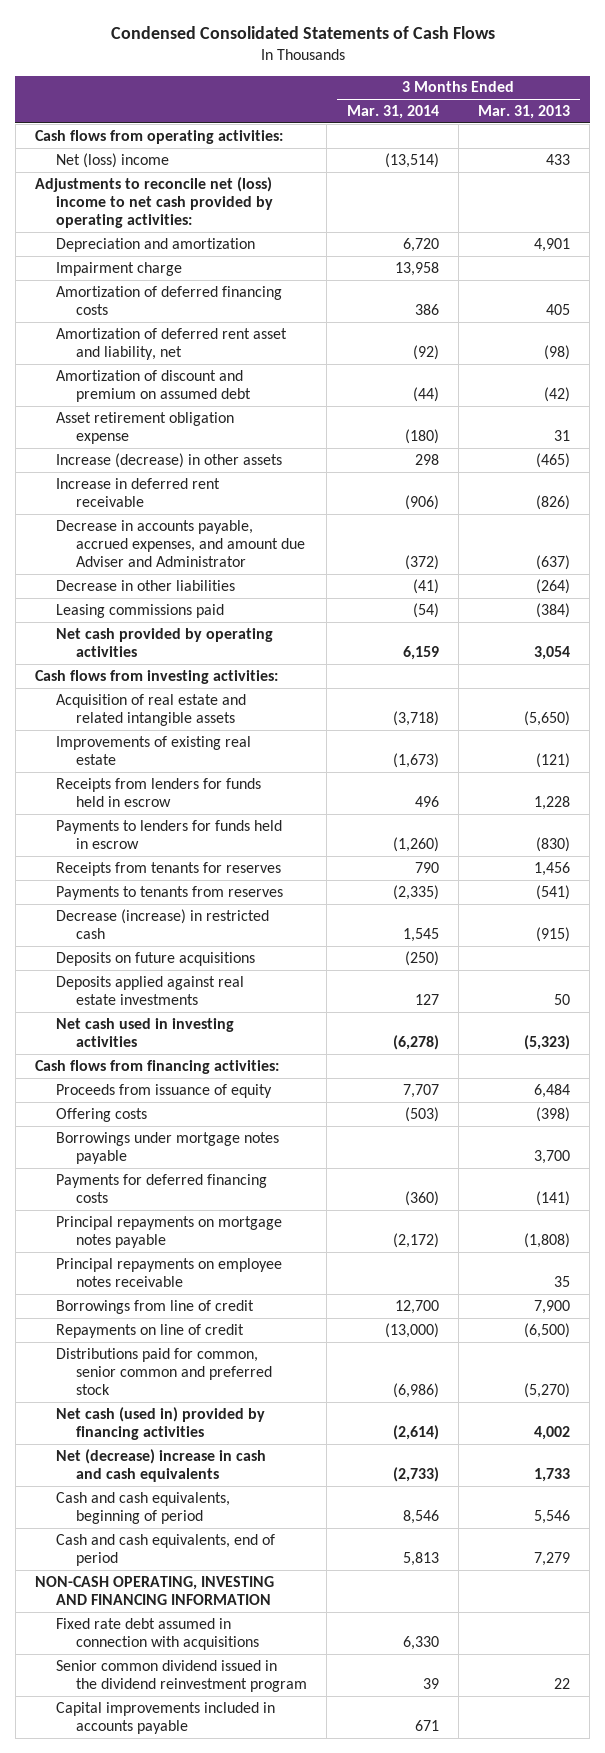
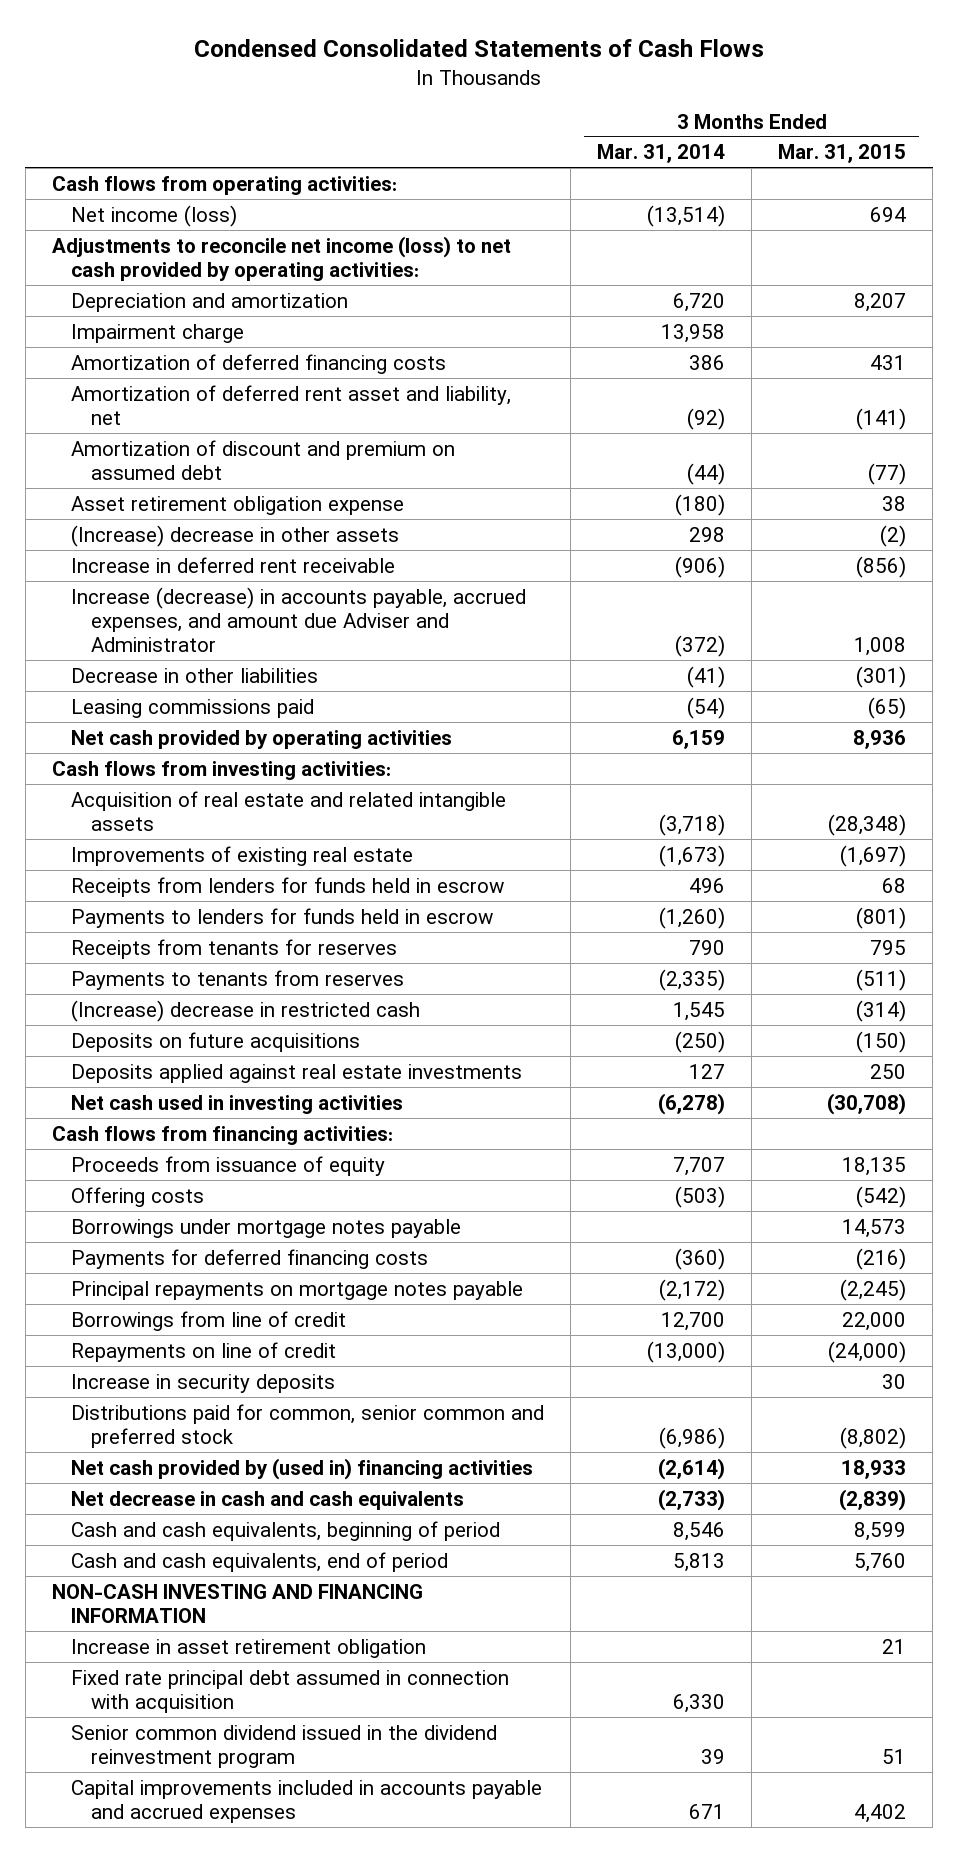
[478,105,571,120] Mar. 31, 2013 -> none
none -> [778,144,907,164] Mar. 31, 2015
[55,152,169,168] Net (loss) income -> [71,204,238,227] Net income (loss)
[35,176,273,228] Adjustments to reconcile net (loss) income to net cash provided by operating activities: -> [51,235,511,281] Adjustments to reconcile net income (loss) to net cash provided by operating activities:
[55,452,282,468] Increase (decrease) in other assets -> [71,524,400,547] (Increase) decrease in other assets
[55,519,305,567] Decrease in accounts payable, accrued expenses, and amount due Adviser and Administrator -> [71,586,527,653] Increase (decrease) in accounts payable, accrued expenses, and amount due Adviser and Administrator
[55,908,269,939] Decrease (increase) in restricted cash -> [71,999,421,1022] (Increase) decrease in restricted cash
[55,1257,282,1287] Principal repayments on employee notes receivable -> none
none -> [71,1373,336,1393] Increase in security deposits
[55,1406,265,1440] Net cash (used in) provided by financing activities -> [71,1457,534,1480] Net cash provided by (used in) financing activities
[55,1448,266,1482] Net (decrease) increase in cash and cash equivalents -> [71,1490,465,1510] Net decrease in cash and cash equivalents
[35,1575,275,1605] NON-CASH OPERATING, INVESTING AND FINANCING INFORMATION -> [51,1583,423,1623] NON-CASH INVESTING AND FINANCING INFORMATION
none -> [71,1638,427,1658] Increase in asset retirement obligation
[55,1617,259,1650] Fixed rate debt assumed in connection with acquisitions -> [71,1669,510,1713] Fixed rate principal debt assumed in connection with acquisition
[55,1701,275,1734] Capital improvements included in accounts payable -> [71,1779,543,1823] Capital improvements included in accounts payable and accrued expenses

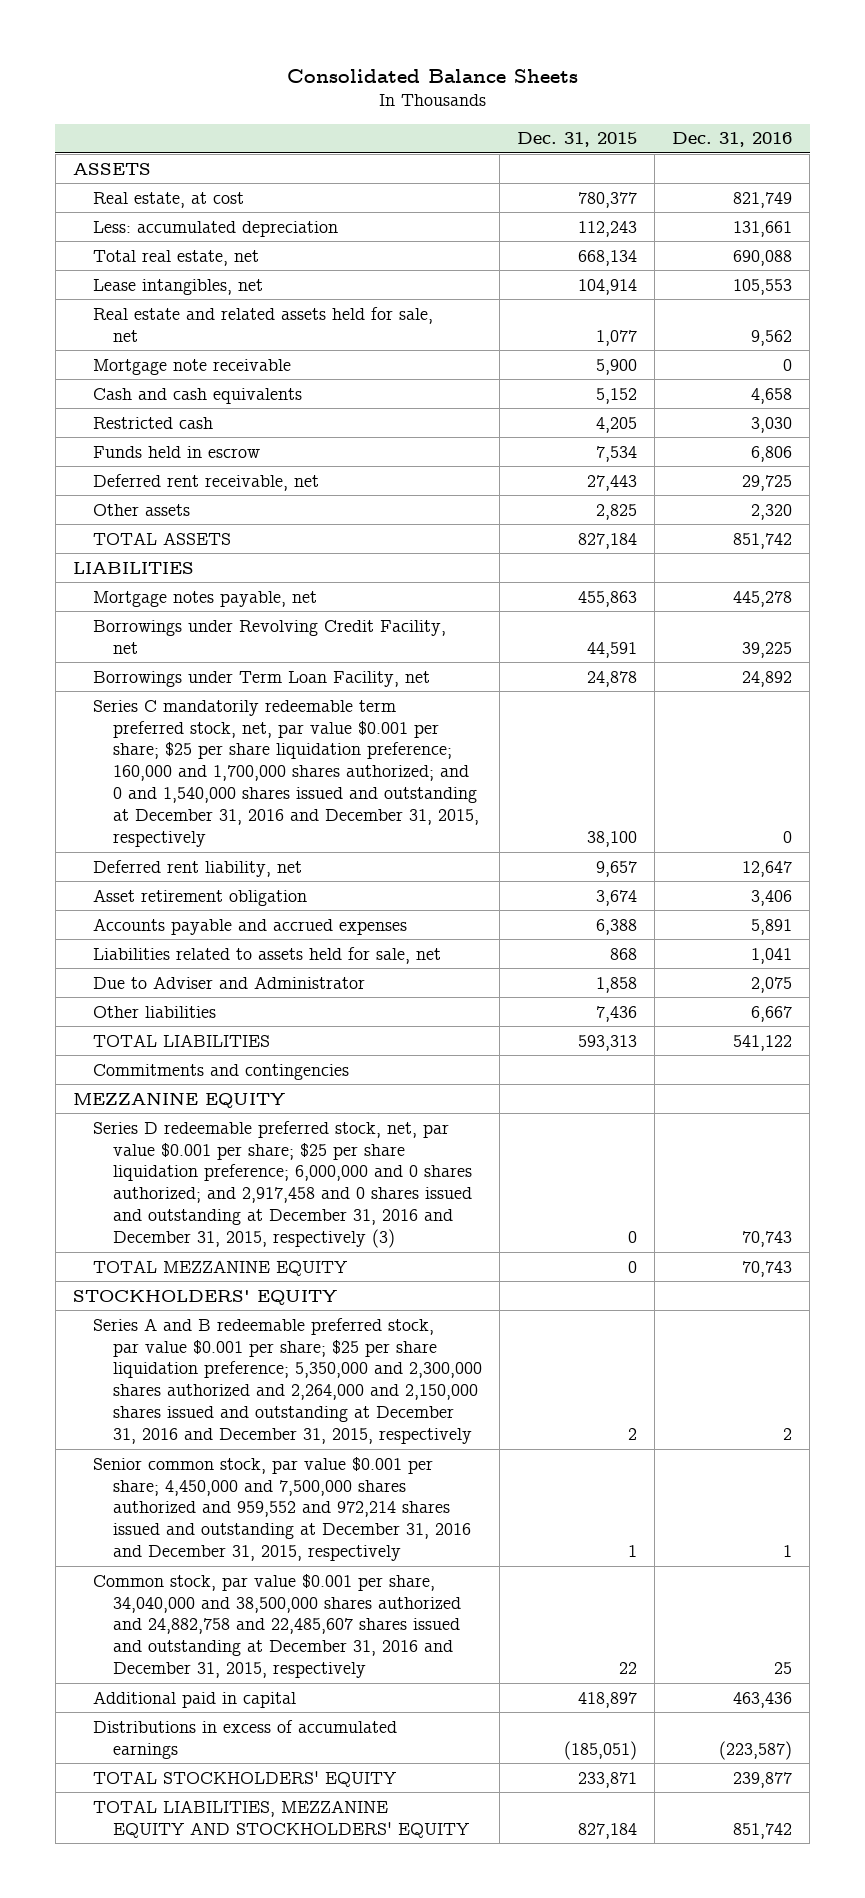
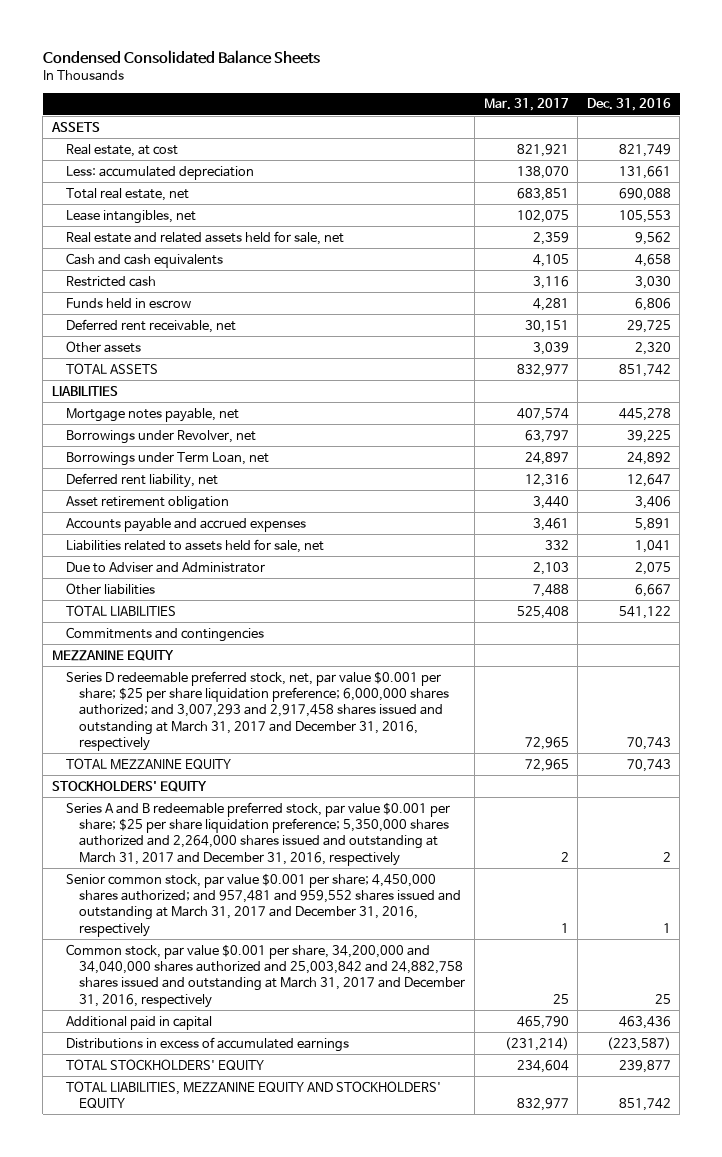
[286,68,578,83] Consolidated Balance Sheets -> [42,49,320,64] Condensed Consolidated Balance Sheets
[516,132,637,148] Dec. 31, 2015 -> none
none -> [483,98,569,112] Mar. 31, 2017
[92,358,291,375] Mortgage note receivable -> none
[92,699,479,848] Series C mandatorily redeemable term preferred stock, net, par value $0.001 per share; $25 per share liquidation preference; 160,000 and 1,700,000 shares authorized; and 0 and 1,540,000 shares issued and outstanding at December 31, 2016 and December 31, 2015, respectively -> none
[92,619,446,654] Borrowings under Revolving Credit Facility, net -> [65,429,256,444] Borrowings under Revolver, net
[92,670,430,687] Borrowings under Term Loan Facility, net -> [65,451,269,466] Borrowings under Term Loan, net
[92,1120,472,1249] Series D redeemable preferred stock, net, par value $0.001 per share; $25 per share liquidation preference; 6,000,000 and 0 shares authorized; and 2,917,458 and 0 shares issued and outstanding at December 31, 2016 and December 31, 2015, respectively (3) -> [65,670,450,751] Series D redeemable preferred stock, net, par value $0.001 per share; $25 per share liquidation preference; 6,000,000 shares authorized; and 3,007,293 and 2,917,458 shares issued and outstanding at March 31, 2017 and December 31, 2016, respectively
[92,1317,482,1445] Series A and B redeemable preferred stock, par value $0.001 per share; $25 per share liquidation preference; 5,350,000 and 2,300,000 shares authorized and 2,264,000 and 2,150,000 shares issued and outstanding at December 31, 2016 and December 31, 2015, respectively -> [65,801,450,866] Series A and B redeemable preferred stock, par value $0.001 per share; $25 per share liquidation preference; 5,350,000 shares authorized and 2,264,000 shares issued and outstanding at March 31, 2017 and December 31, 2016, respectively
[92,1456,471,1562] Senior common stock, par value $0.001 per share; 4,450,000 and 7,500,000 shares authorized and 959,552 and 972,214 shares issued and outstanding at December 31, 2016 and December 31, 2015, respectively -> [65,872,462,937] Senior common stock, par value $0.001 per share; 4,450,000 shares authorized; and 957,481 and 959,552 shares issued and outstanding at March 31, 2017 and December 31, 2016, respectively
[92,1573,461,1679] Common stock, par value $0.001 per share, 34,040,000 and 38,500,000 shares authorized and 24,882,758 and 22,485,607 shares issued and outstanding at December 31, 2016 and December 31, 2015, respectively -> [65,943,466,1008] Common stock, par value $0.001 per share, 34,200,000 and 34,040,000 shares authorized and 25,003,842 and 24,882,758 shares issued and outstanding at March 31, 2017 and December 31, 2016, respectively

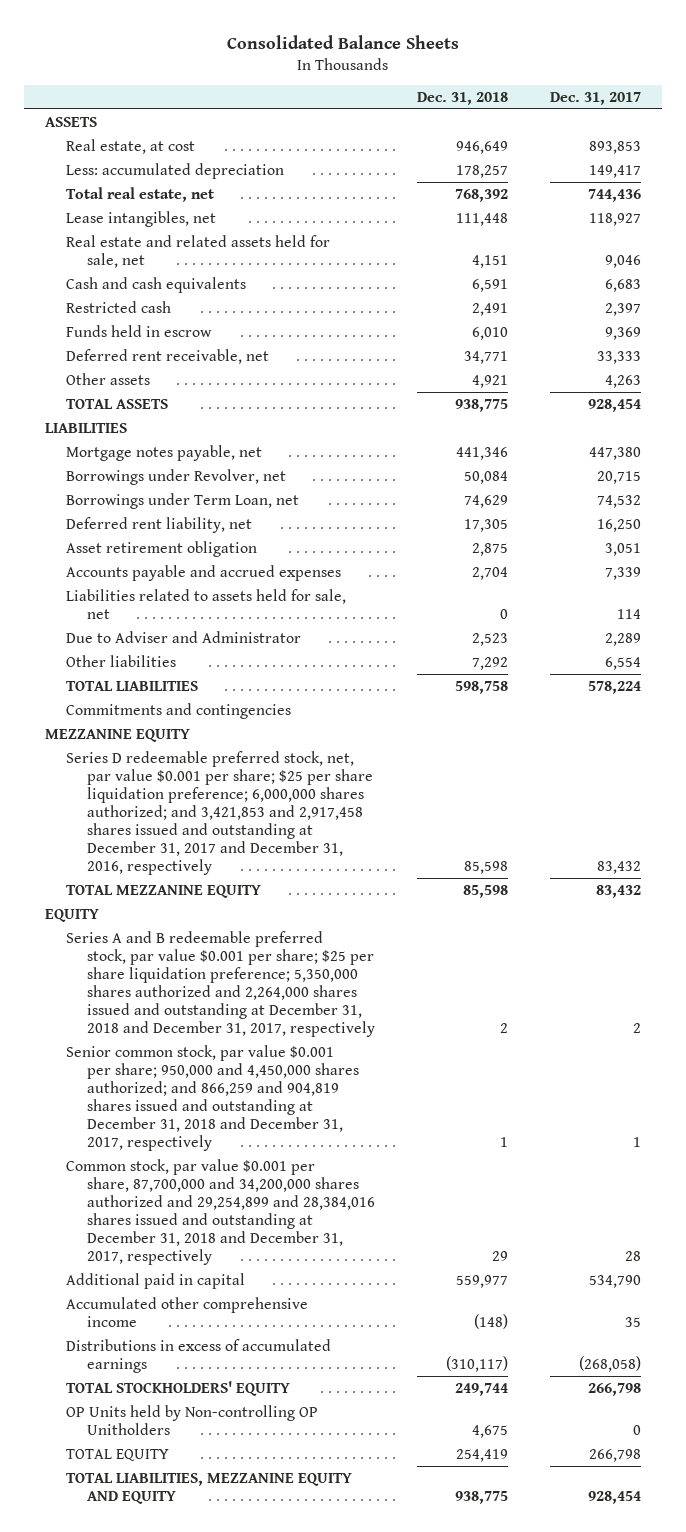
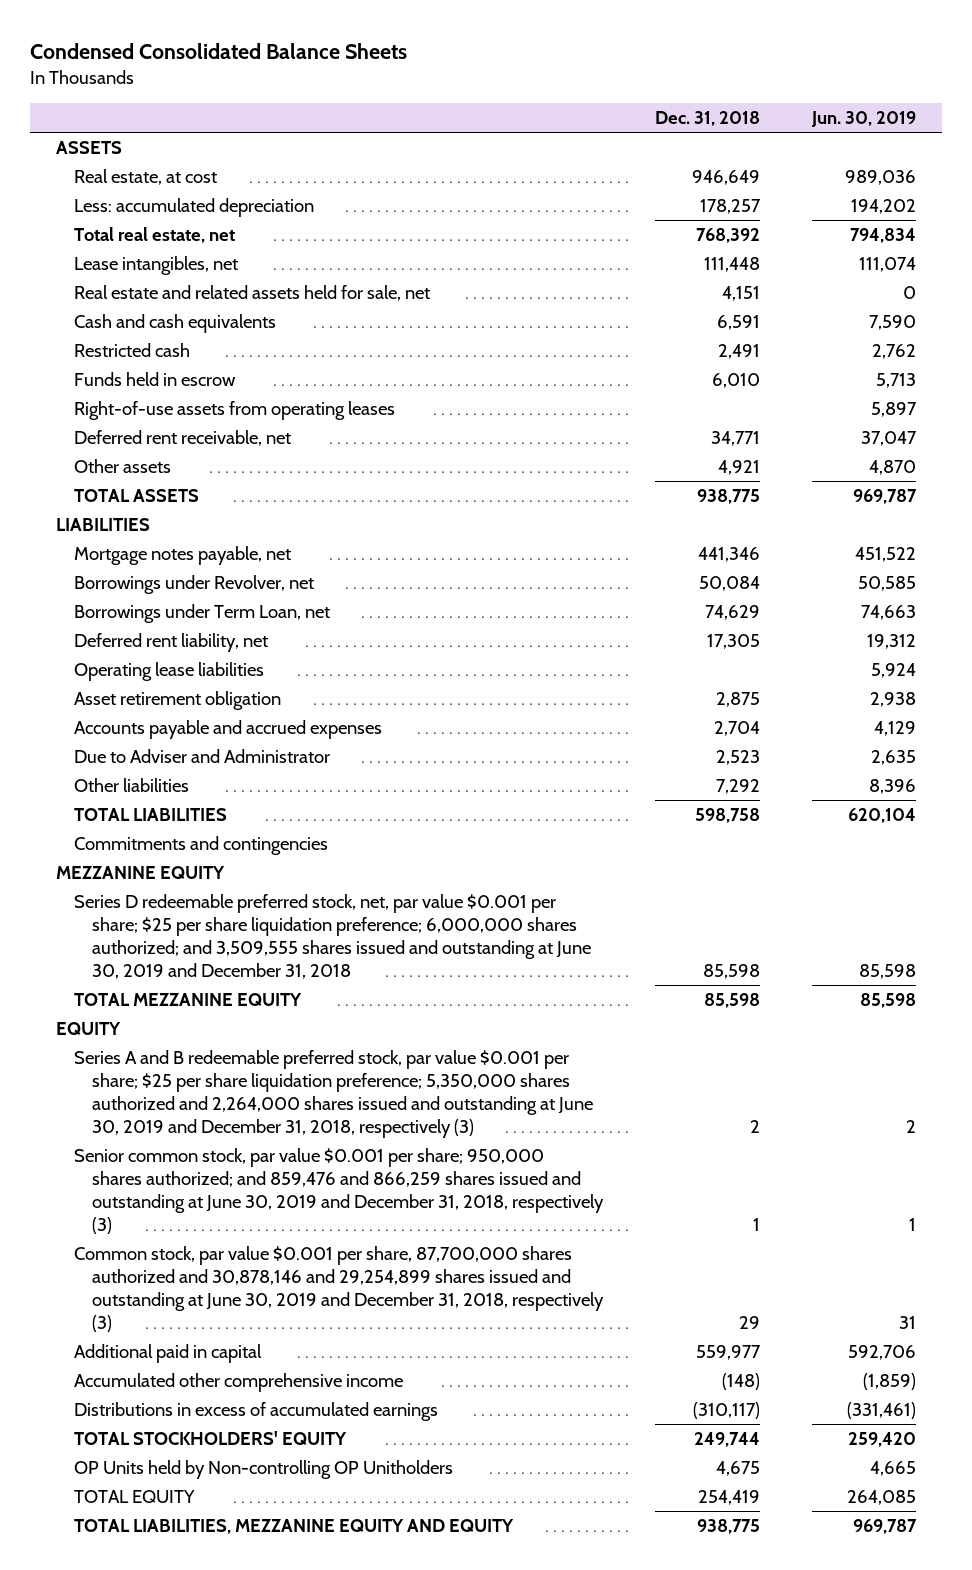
[227,34,460,49] Consolidated Balance Sheets -> [30,43,408,60] Condensed Consolidated Balance Sheets
[549,91,641,105] Dec. 31, 2017 -> none
none -> [810,111,916,128] Jun. 30, 2019
none -> [73,401,395,421] Right-of-use assets from operating leases
none -> [73,662,264,682] Operating lease liabilities
[65,588,346,619] Liabilities related to assets held for sale, net -> none
[65,750,373,875] Series D redeemable preferred stock, net, par value $0.001 per share; $25 per share liquidation preference; 6,000,000 shares authorized; and 3,421,853 and 2,917,458 shares issued and outstanding at December 31, 2017 and December 31, 2016, respectively -> [73,894,591,980] Series D redeemable preferred stock, net, par value $0.001 per share; $25 per share liquidation preference; 6,000,000 shares authorized; and 3,509,555 shares issued and outstanding at June 30, 2019 and December 31, 2018
[65,930,375,1037] Series A and B redeemable preferred stock, par value $0.001 per share; $25 per share liquidation preference; 5,350,000 shares authorized and 2,264,000 shares issued and outstanding at December 31, 2018 and December 31, 2017, respectively -> [73,1050,593,1139] Series A and B redeemable preferred stock, par value $0.001 per share; $25 per share liquidation preference; 5,350,000 shares authorized and 2,264,000 shares issued and outstanding at June 30, 2019 and December 31, 2018, respectively (3)
[65,1044,359,1151] Senior common stock, par value $0.001 per share; 950,000 and 4,450,000 shares authorized; and 866,259 and 904,819 shares issued and outstanding at December 31, 2018 and December 31, 2017, respectively -> [73,1148,604,1235] Senior common stock, par value $0.001 per share; 950,000 shares authorized; and 859,476 and 866,259 shares issued and outstanding at June 30, 2019 and December 31, 2018, respectively (3)
[65,1158,375,1265] Common stock, par value $0.001 per share, 87,700,000 and 34,200,000 shares authorized and 29,254,899 and 28,384,016 shares issued and outstanding at December 31, 2018 and December 31, 2017, respectively -> [73,1246,604,1333] Common stock, par value $0.001 per share, 87,700,000 shares authorized and 30,878,146 and 29,254,899 shares issued and outstanding at June 30, 2019 and December 31, 2018, respectively (3)

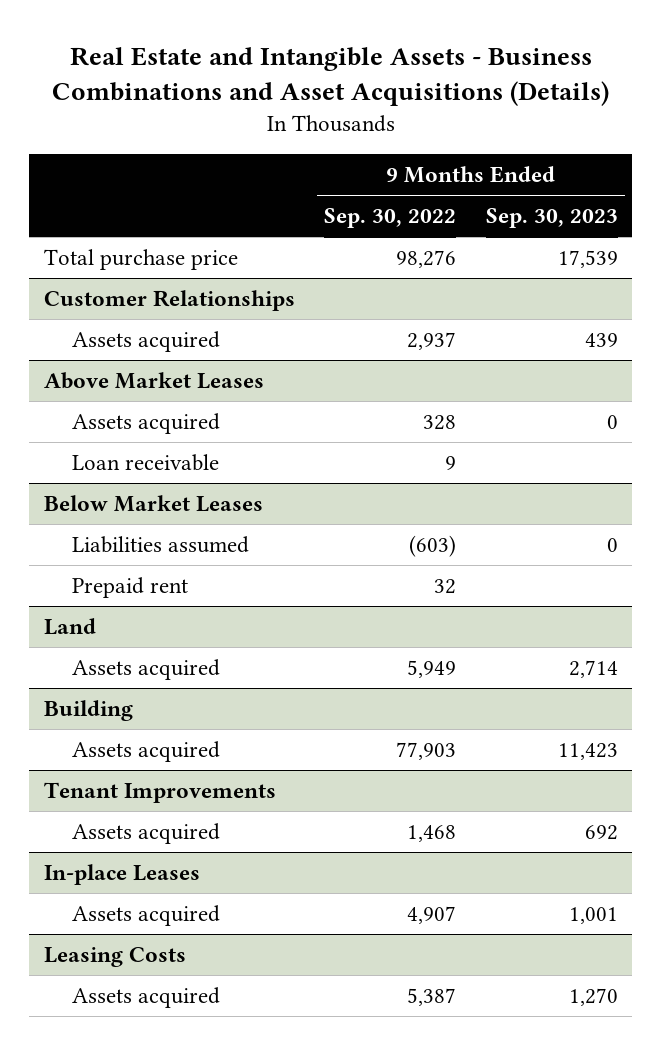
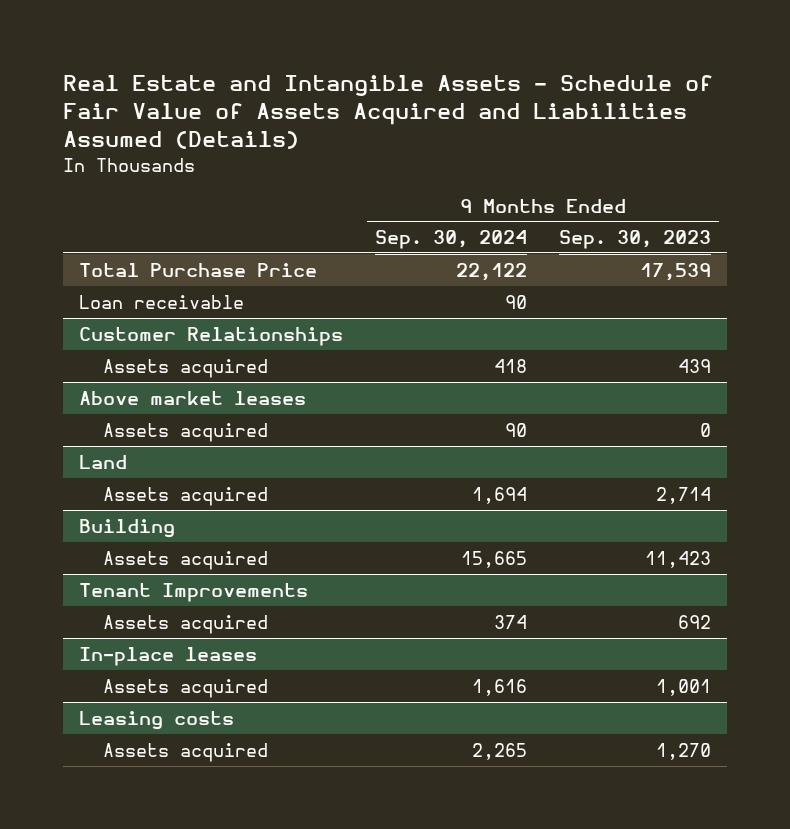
[51,46,609,107] Real Estate and Intangible Assets - Business Combinations and Asset Acquisitions (Details) -> [62,74,713,150] Real Estate and Intangible Assets - Schedule of Fair Value of Assets Acquired and Liabilities Assumed (Details)
[324,208,457,229] Sep. 30, 2022 -> none
none -> [375,230,528,250] Sep. 30, 2024
[43,248,238,270] Total purchase price -> [78,262,317,277] Total Purchase Price
none -> [78,294,244,309] Loan receivable
[43,371,264,389] Above Market Leases -> [78,390,306,405] Above market leases
[72,453,220,471] Loan receivable -> none
[43,494,263,512] Below Market Leases -> none
[72,535,250,553] Liabilities assumed -> none
[72,576,189,598] Prepaid rent -> none
[43,863,200,885] In-place Leases -> [78,646,257,666] In-place leases
[43,946,186,967] Leasing Costs -> [78,710,234,730] Leasing costs

